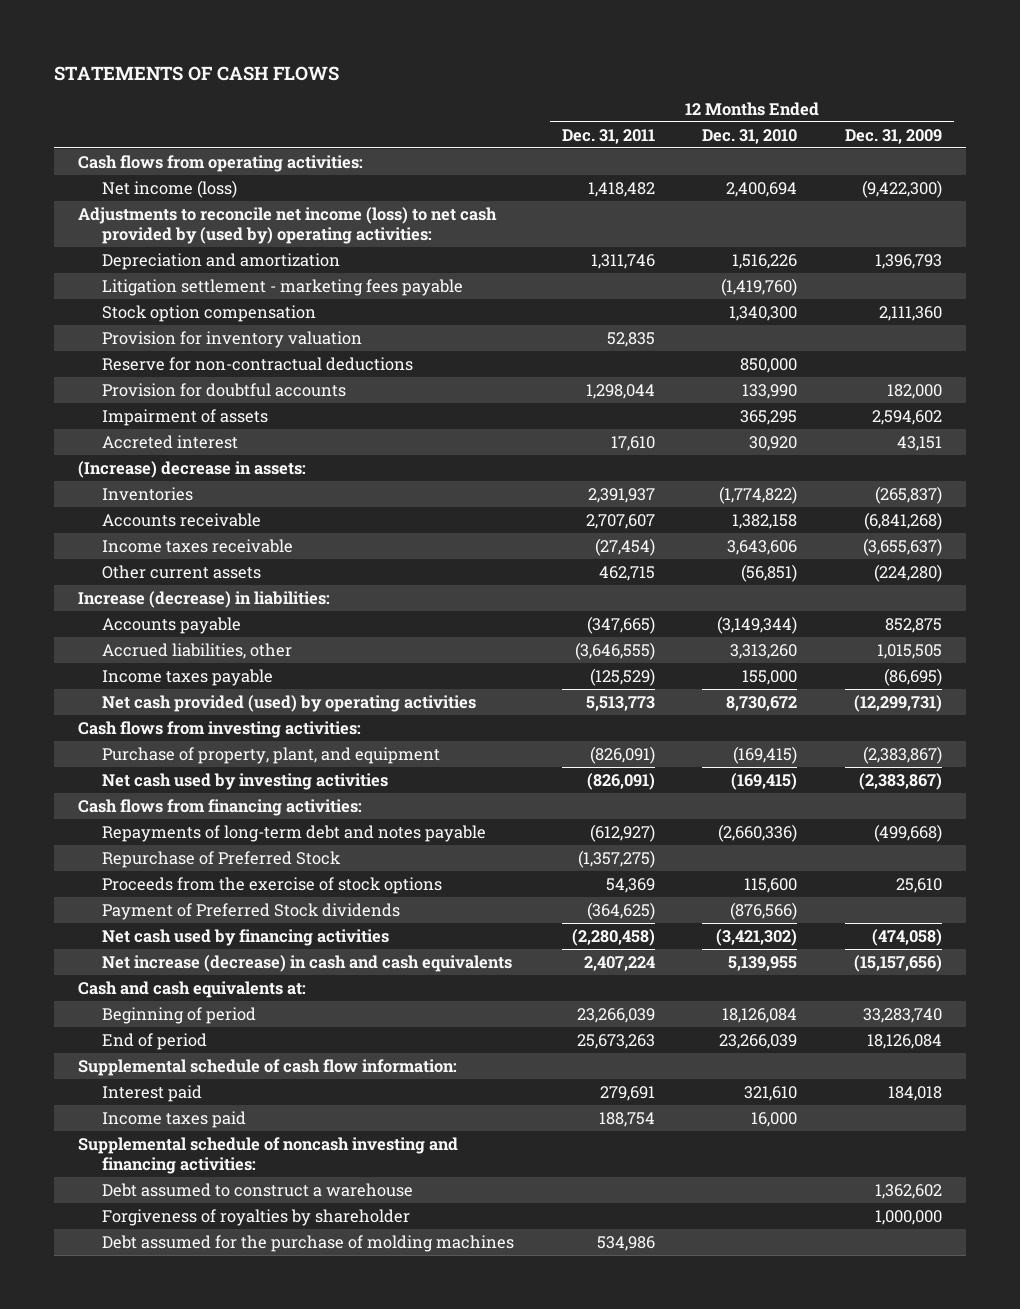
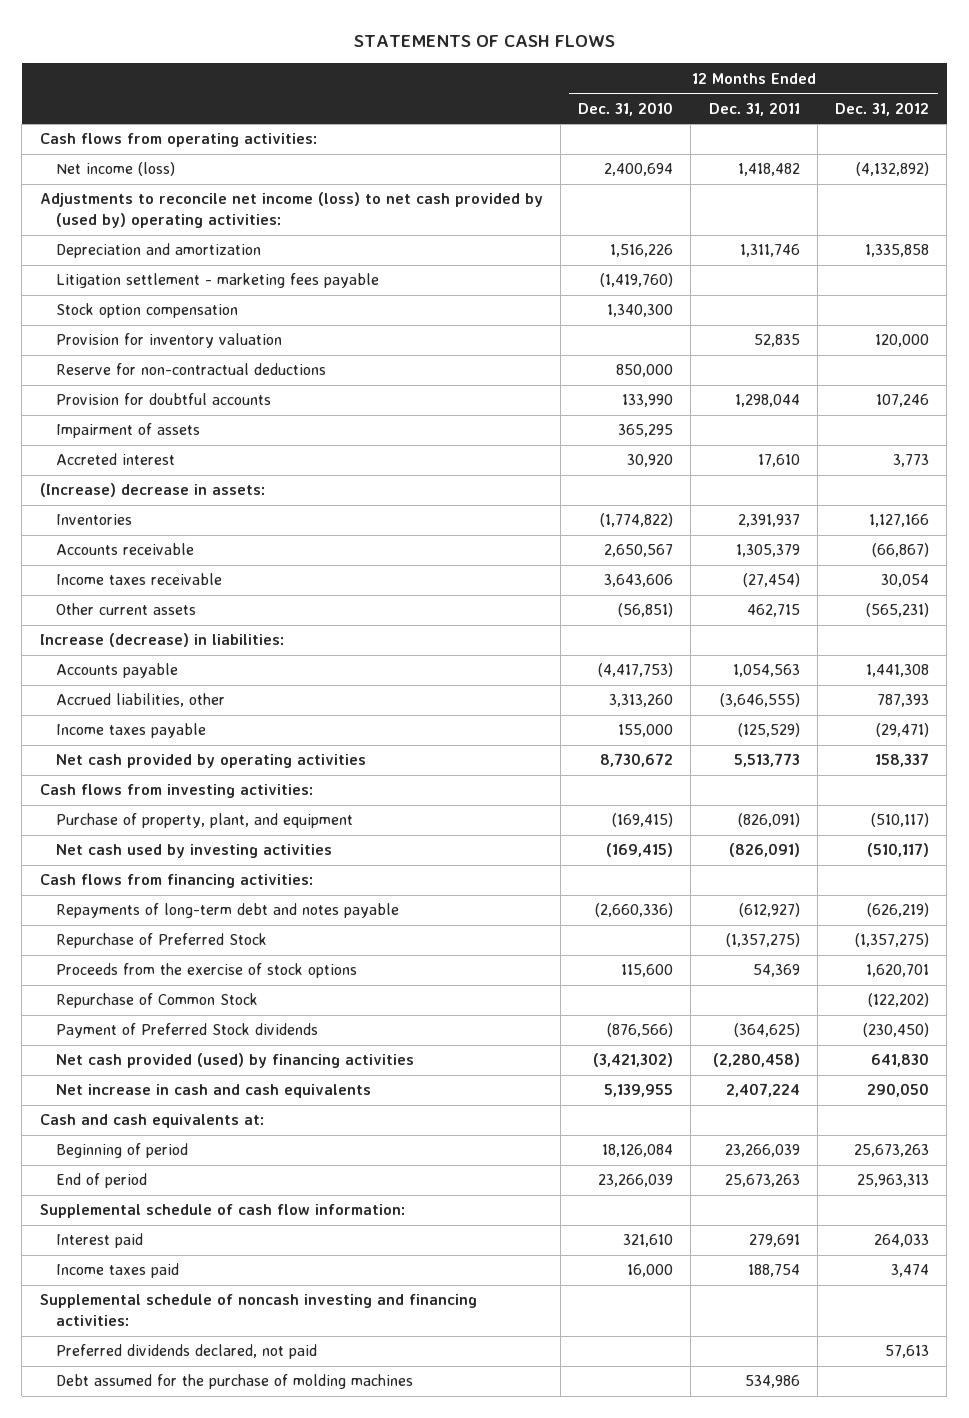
[845,128,943,144] Dec. 31, 2009 -> none
none -> [835,101,930,116] Dec. 31, 2012
[585,513,655,529] 2,707,607 -> [735,544,800,558] 1,305,379
[732,513,798,529] 1,382,158 -> [604,544,674,558] 2,650,567
[586,615,655,634] (347,665) -> [732,664,800,678] 1,054,563
[717,615,798,634] (3,149,344) -> [598,663,674,678] (4,417,753)
[102,694,477,712] Net cash provided (used) by operating activities -> [55,754,366,769] Net cash provided by operating activities
none -> [55,993,258,1009] Repurchase of Common Stock
[102,928,390,946] Net cash used by financing activities -> [55,1053,414,1069] Net cash provided (used) by financing activities
[102,954,513,972] Net increase (decrease) in cash and cash equivalents -> [55,1084,371,1099] Net increase in cash and cash equivalents
[102,1182,414,1197] Debt assumed to construct a warehouse -> none
[102,1208,411,1226] Forgiveness of royalties by shareholder -> none
none -> [55,1344,317,1360] Preferred dividends declared, not paid

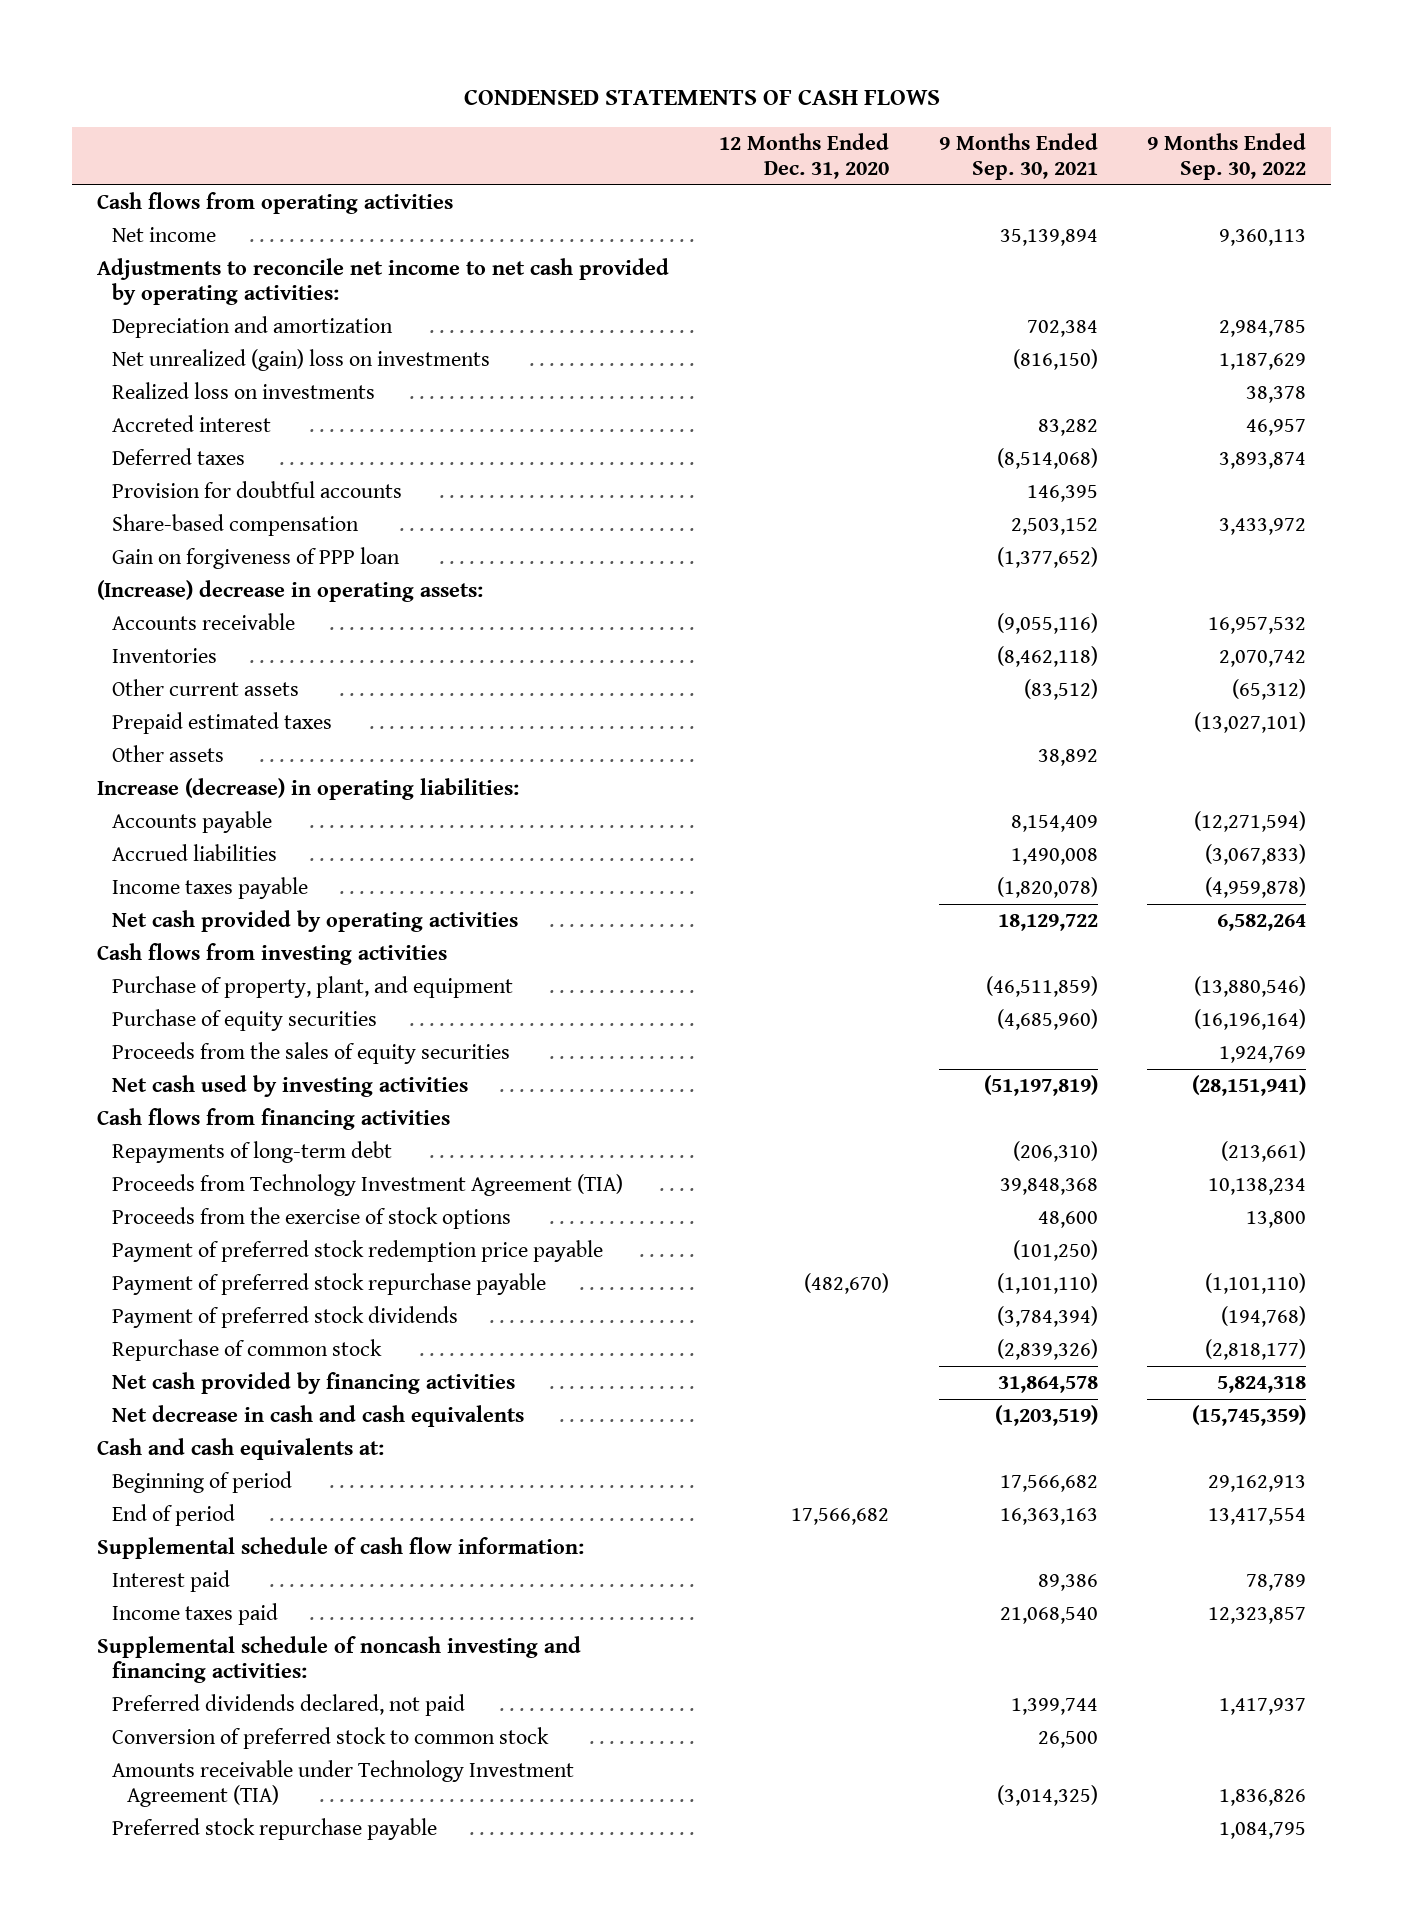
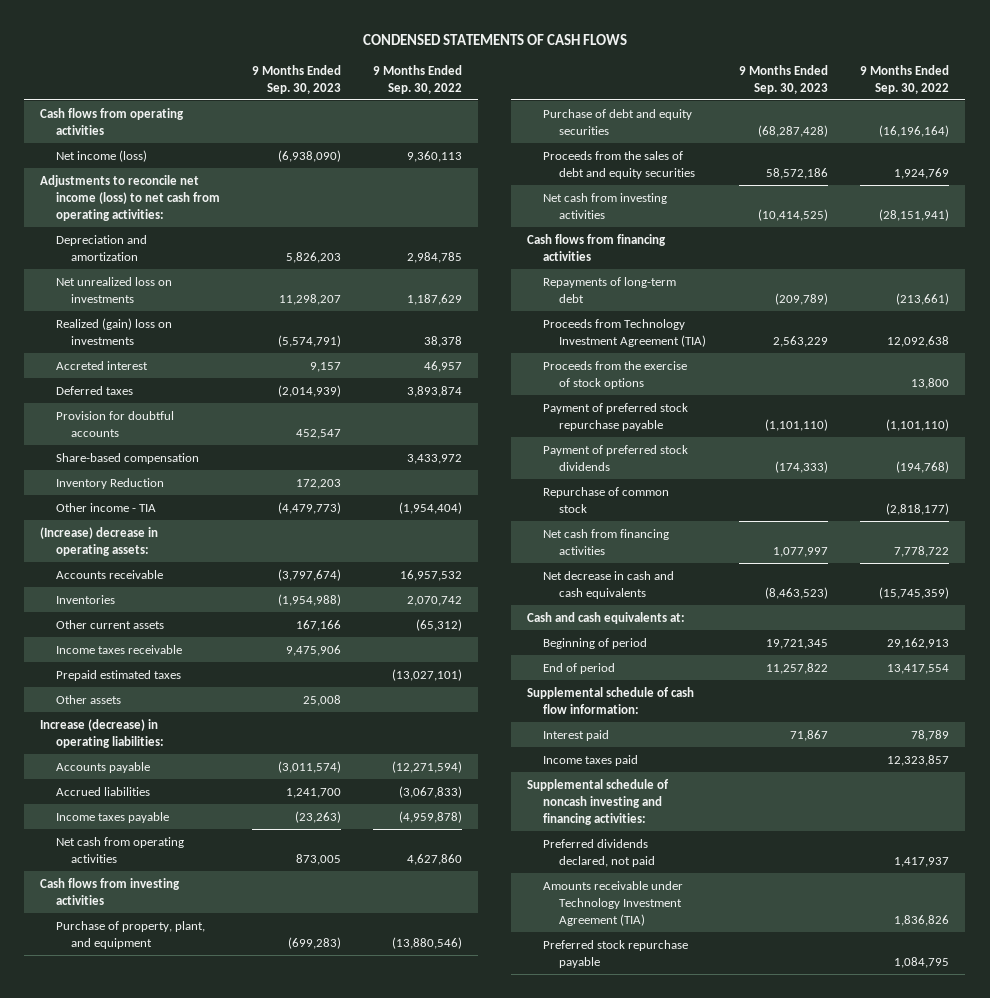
[718,132,889,179] 12 Months Ended Dec. 31, 2020 -> none
[938,132,1098,180] 9 Months Ended Sep. 30, 2021 -> none
none -> [252,64,342,94] 9 Months Ended Sep. 30, 2023
[112,227,217,243] Net income -> [55,149,147,162] Net income (loss)
[97,258,670,305] Adjustments to reconcile net income to net cash provided by operating activities: -> [40,174,220,221] Adjustments to reconcile net income (loss) to net cash from operating activities:
[112,349,491,372] Net unrealized (gain) loss on investments -> [55,276,172,303] Net unrealized loss on investments
[112,382,376,400] Realized loss on investments -> [55,317,172,345] Realized (gain) loss on investments
[112,547,401,570] Gain on forgiveness of PPP loan -> none
none -> [55,477,164,489] Inventory Reduction
none -> [55,502,156,512] Other income - TIA
none -> [55,644,182,654] Income taxes receivable
[112,910,519,933] Net cash provided by operating activities -> [55,836,184,863] Net cash from operating activities
[1217,914,1307,932] 6,582,264 -> [407,853,463,865] 4,627,860
[112,1009,378,1032] Purchase of equity securities -> [542,108,692,135] Purchase of debt and equity securities
[112,1042,511,1065] Proceeds from the sales of equity securities -> [542,150,695,179] Proceeds from the sales of debt and equity securities
[112,1075,469,1098] Net cash used by investing activities -> [542,192,667,219] Net cash from investing activities
[1208,1178,1307,1196] 10,138,234 -> [887,335,950,347] 12,092,638
[112,1240,604,1263] Payment of preferred stock redemption price payable -> none
[112,1372,516,1395] Net cash provided by financing activities -> [542,528,669,555] Net cash from financing activities
[1217,1376,1307,1394] 5,824,318 -> [894,545,950,557] 7,778,722
[112,1727,550,1750] Conversion of preferred stock to common stock -> none

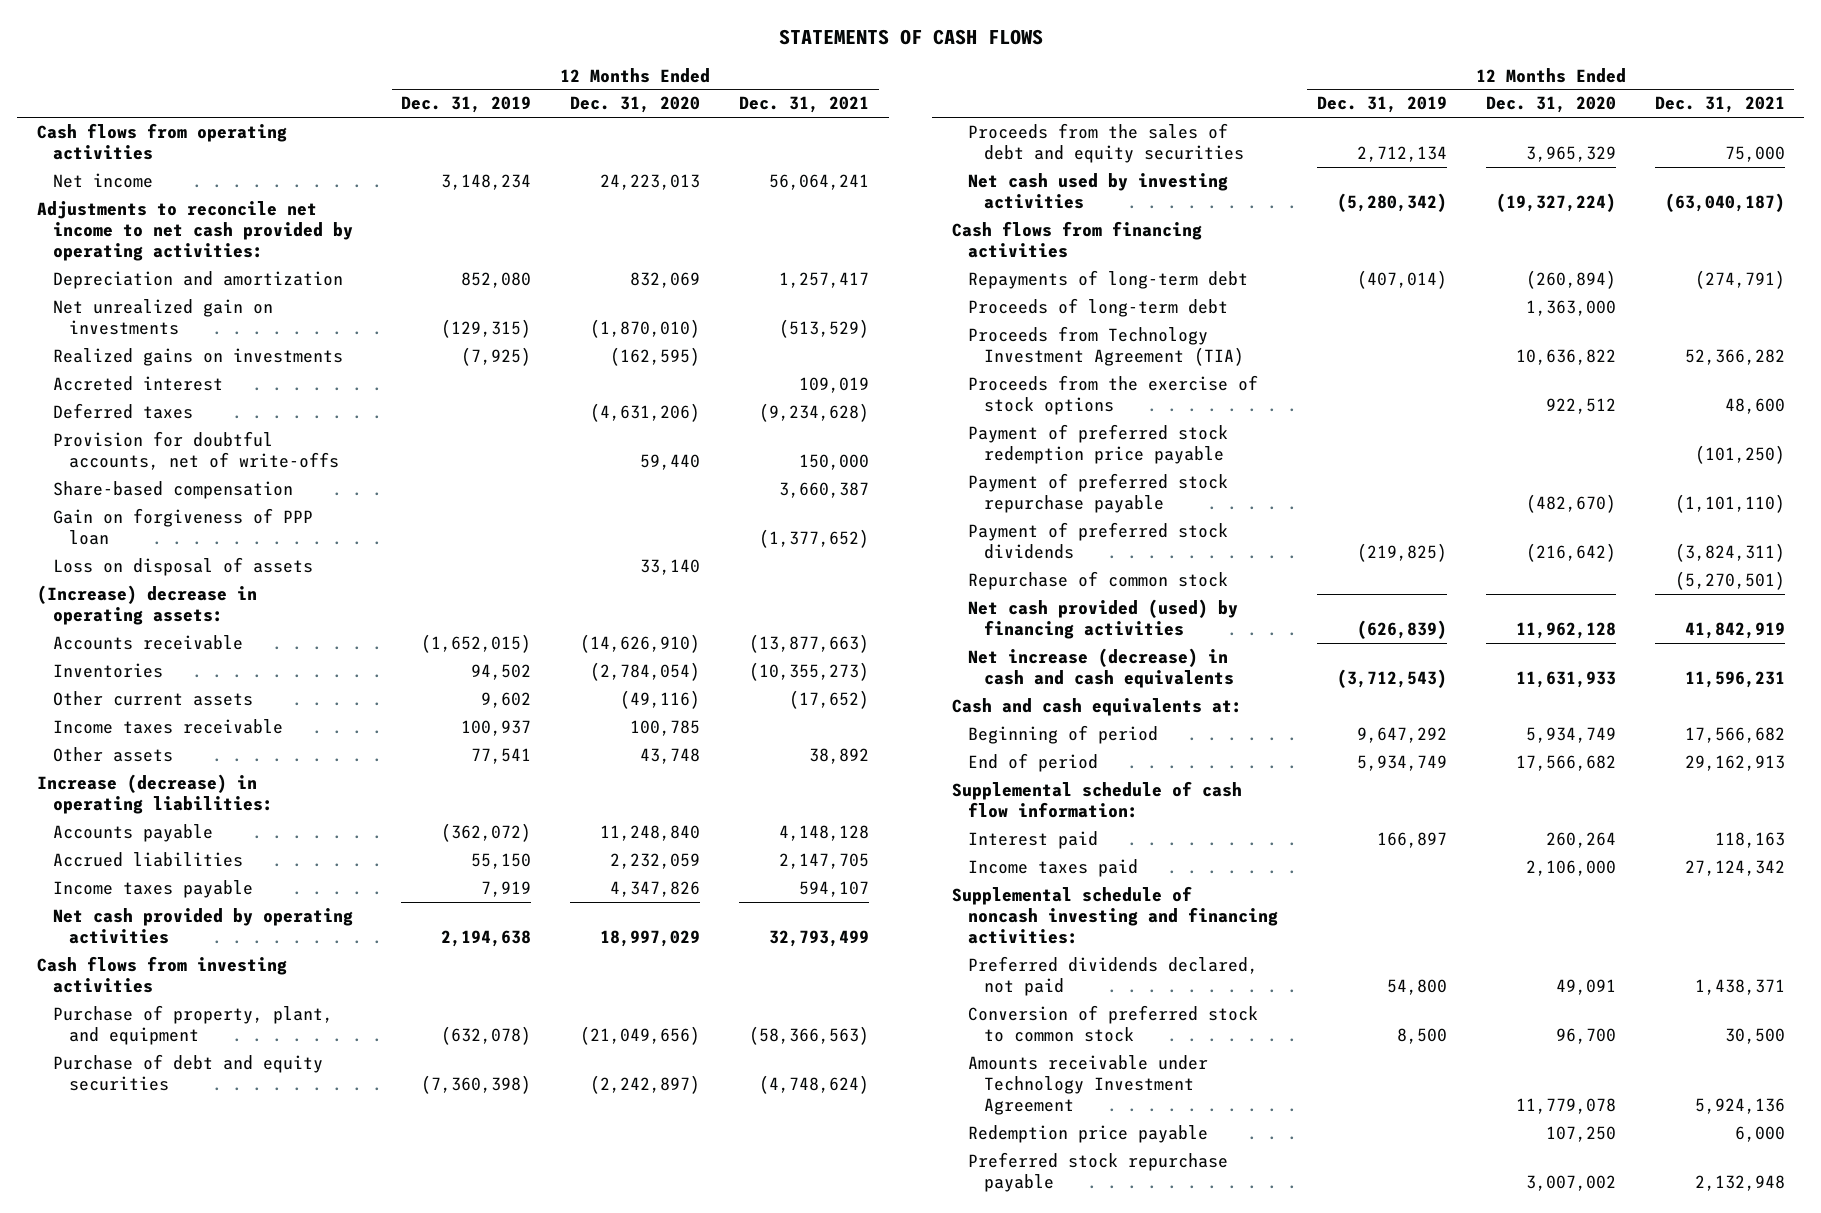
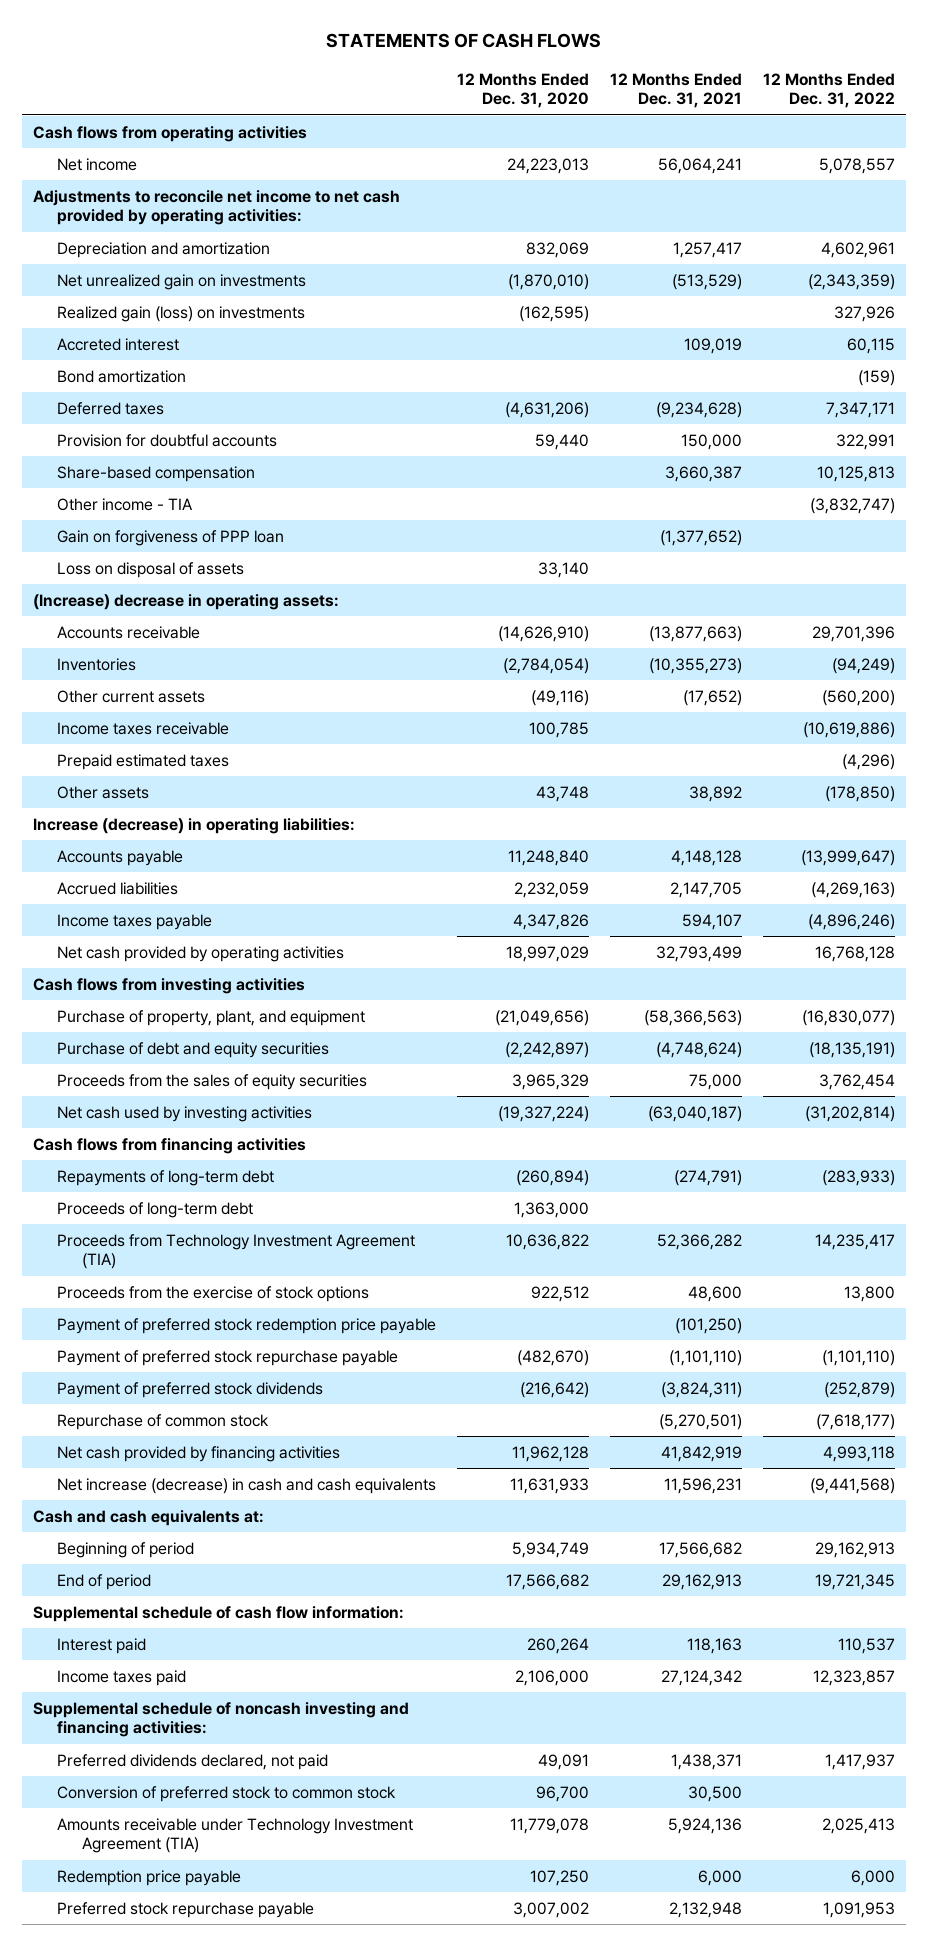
[401,96,532,114] Dec. 31, 2019 -> none
none -> [763,72,896,109] 12 Months Ended Dec. 31, 2022
[52,348,343,367] Realized gains on investments -> [57,305,306,322] Realized gain (loss) on investments
none -> [57,369,187,383] Bond amortization
[52,431,339,471] Provision for doubtful accounts, net of write-offs -> [57,433,278,447] Provision for doubtful accounts
none -> [57,497,194,511] Other income - TIA
none -> [57,753,230,770] Prepaid estimated taxes
[967,123,1244,164] Proceeds from the sales of debt and equity securities -> [57,1073,368,1090] Proceeds from the sales of equity securities
[967,599,1238,640] Net cash provided (used) by financing activities -> [57,1445,341,1462] Net cash provided by financing activities
[967,1055,1208,1116] Amounts receivable under Technology Investment Agreement -> [57,1817,414,1854] Amounts receivable under Technology Investment Agreement (TIA)

